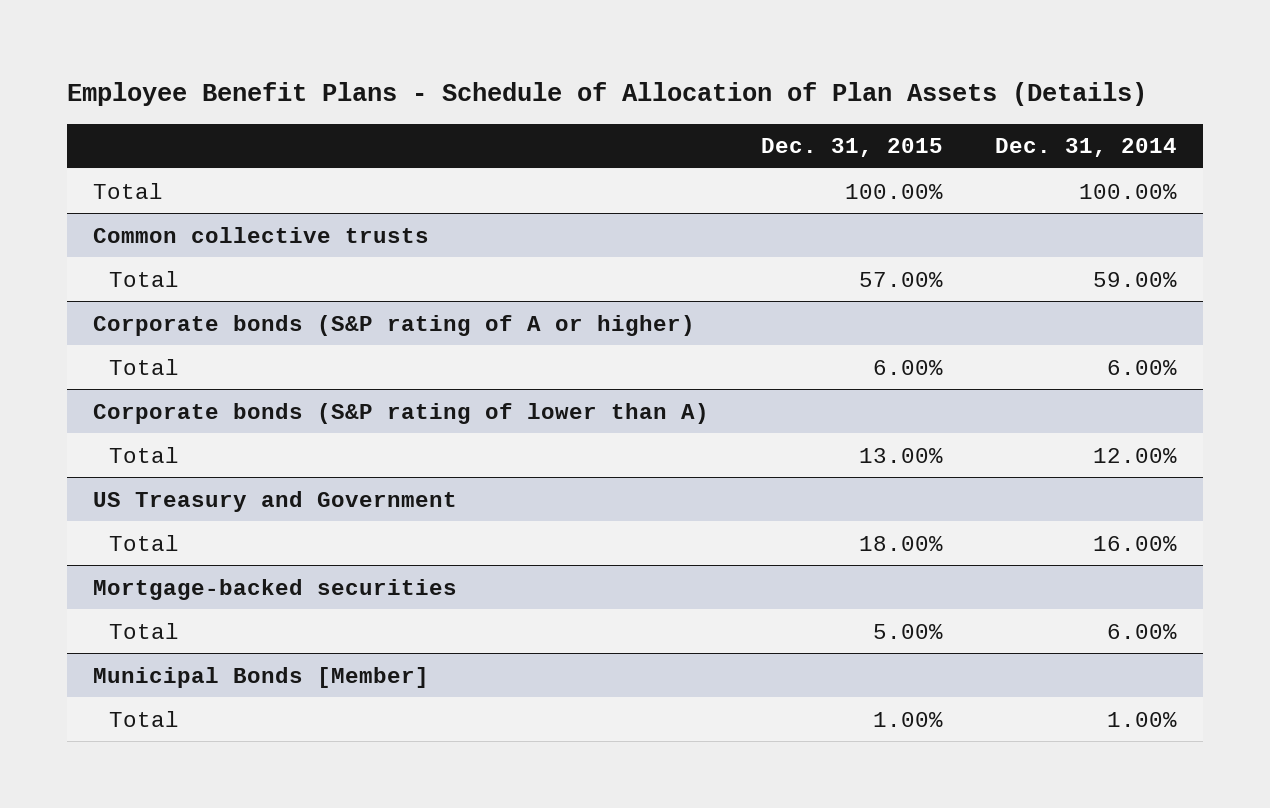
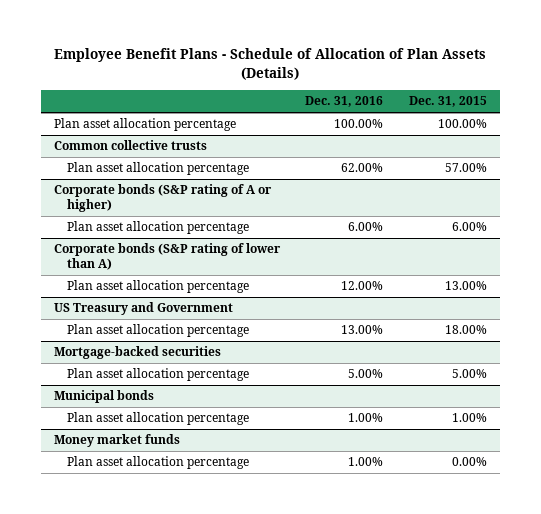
[994,138,1177,158] Dec. 31, 2014 -> none
none -> [305,96,384,108] Dec. 31, 2016
[92,182,163,199] Total -> [53,118,236,132] Plan asset allocation percentage
[108,270,179,287] Total -> [66,162,249,176] Plan asset allocation percentage
[108,358,179,375] Total -> [66,221,249,235] Plan asset allocation percentage
[108,446,179,463] Total -> [66,280,249,294] Plan asset allocation percentage
[108,534,179,551] Total -> [66,324,249,338] Plan asset allocation percentage
[108,622,179,639] Total -> [66,368,249,382] Plan asset allocation percentage
[92,666,429,688] Municipal Bonds [Member] -> [53,390,154,404] Municipal bonds
[108,710,179,727] Total -> [66,412,249,426] Plan asset allocation percentage
none -> [53,434,180,448] Money market funds
none -> [66,456,249,470] Plan asset allocation percentage

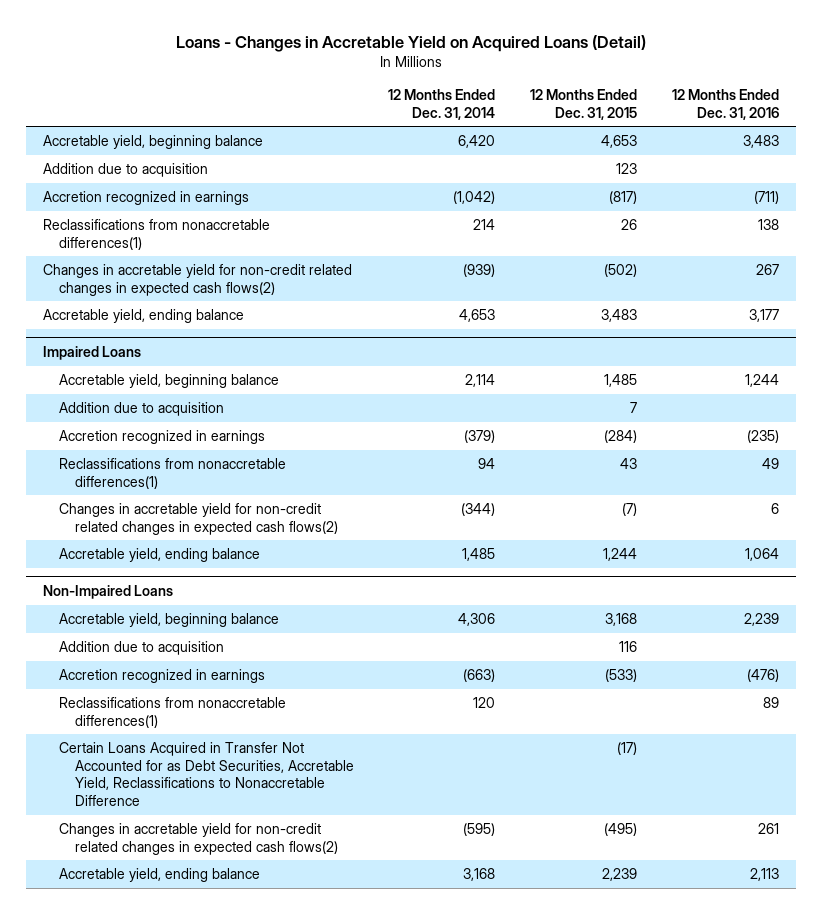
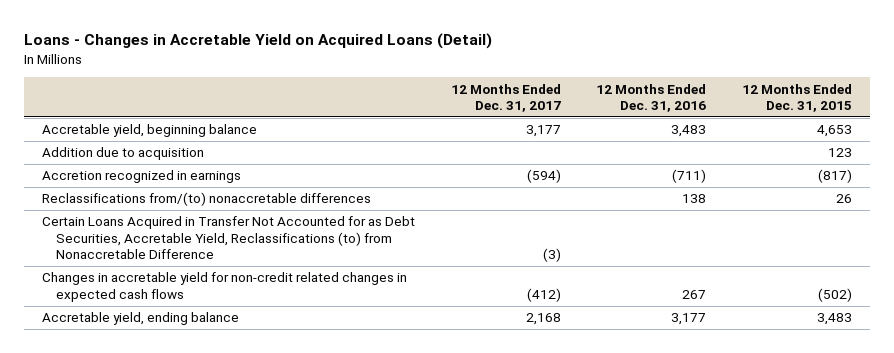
[388,89,496,120] 12 Months Ended Dec. 31, 2014 -> none
none -> [450,83,561,113] 12 Months Ended Dec. 31, 2017
[43,218,271,250] Reclassifications from nonaccretable differences(1) -> [41,192,371,207] Reclassifications from/(to) nonaccretable differences
none -> [41,216,415,260] Certain Loans Acquired in Transfer Not Accounted for as Debt Securities, Accretable Yield, Reclassifications (to) from Nonaccretable Difference
[43,263,353,296] Changes in accretable yield for non-credit related changes in expected cash flows(2) -> [41,272,407,302] Changes in accretable yield for non-credit related changes in expected cash flows
[43,345,142,360] Impaired Loans -> none
[58,373,279,388] Accretable yield, beginning balance -> none
[58,401,224,416] Addition due to acquisition -> none
[58,429,265,444] Accretion recognized in earnings -> none
[58,457,286,489] Reclassifications from nonaccretable differences(1) -> none
[58,502,338,535] Changes in accretable yield for non-credit related changes in expected cash flows(2) -> none
[58,547,260,562] Accretable yield, ending balance -> none
[43,584,174,599] Non-Impaired Loans -> none
[58,612,279,627] Accretable yield, beginning balance -> none
[58,640,224,655] Addition due to acquisition -> none
[58,668,265,683] Accretion recognized in earnings -> none
[58,696,286,728] Reclassifications from nonaccretable differences(1) -> none
[58,741,354,807] Certain Loans Acquired in Transfer Not Accounted for as Debt Securities, Accretable Yield, Reclassifications to Nonaccretable Difference -> none
[58,822,338,855] Changes in accretable yield for non-credit related changes in expected cash flows(2) -> none
[58,867,260,882] Accretable yield, ending balance -> none

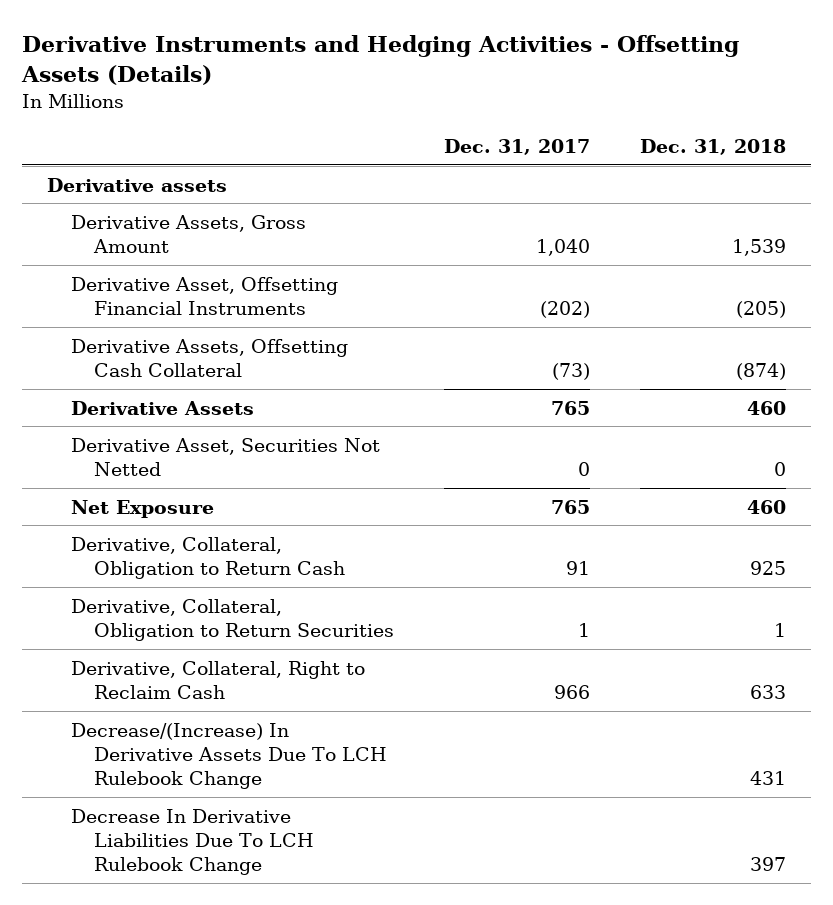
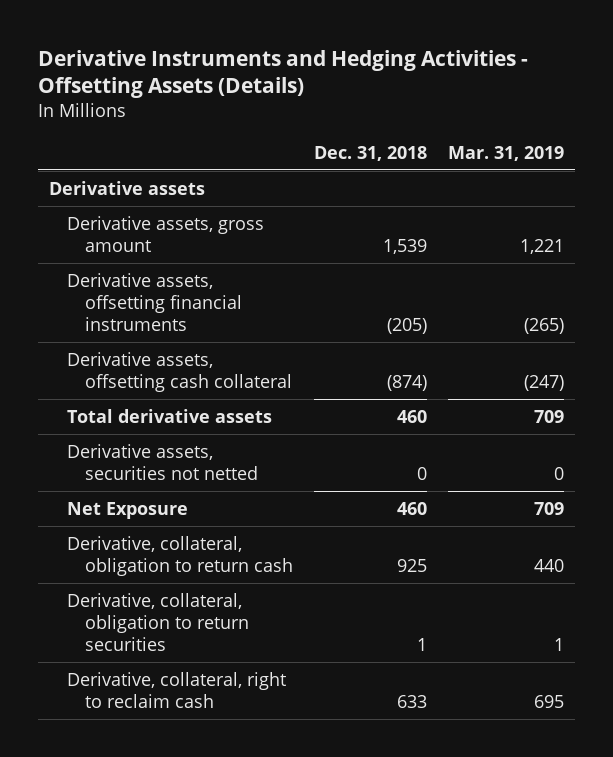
[443,138,590,155] Dec. 31, 2017 -> none
none -> [448,145,565,161] Mar. 31, 2019
[70,214,306,253] Derivative Assets, Gross Amount -> [66,215,264,252] Derivative assets, gross amount
[70,276,338,315] Derivative Asset, Offsetting Financial Instruments -> [66,272,242,332] Derivative assets, offsetting financial instruments
[70,338,348,377] Derivative Assets, Offsetting Cash Collateral -> [66,351,292,392] Derivative assets, offsetting cash collateral
[70,400,254,415] Derivative Assets -> [66,408,272,423] Total derivative assets
[70,437,380,476] Derivative Asset, Securities Not Netted -> [66,443,258,480] Derivative assets, securities not netted
[70,722,388,790] Decrease/(Increase) In Derivative Assets Due To LCH Rulebook Change -> none
[70,808,315,876] Decrease In Derivative Liabilities Due To LCH Rulebook Change -> none
[70,536,346,579] Derivative, Collateral, Obligation to Return Cash -> [66,535,293,576] Derivative, collateral, obligation to return cash
[70,598,395,641] Derivative, Collateral, Obligation to Return Securities -> [66,592,249,652] Derivative, collateral, obligation to return securities
[70,660,365,699] Derivative, Collateral, Right to Reclaim Cash -> [66,671,286,708] Derivative, collateral, right to reclaim cash

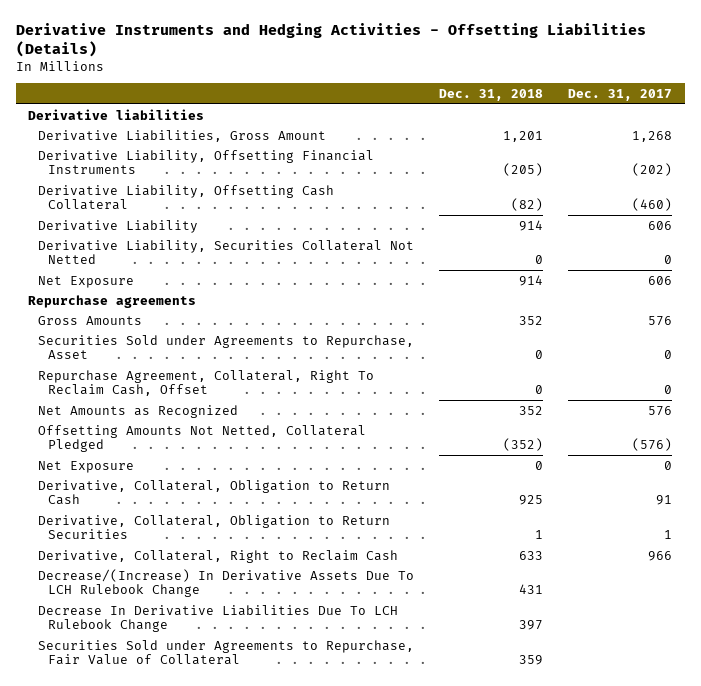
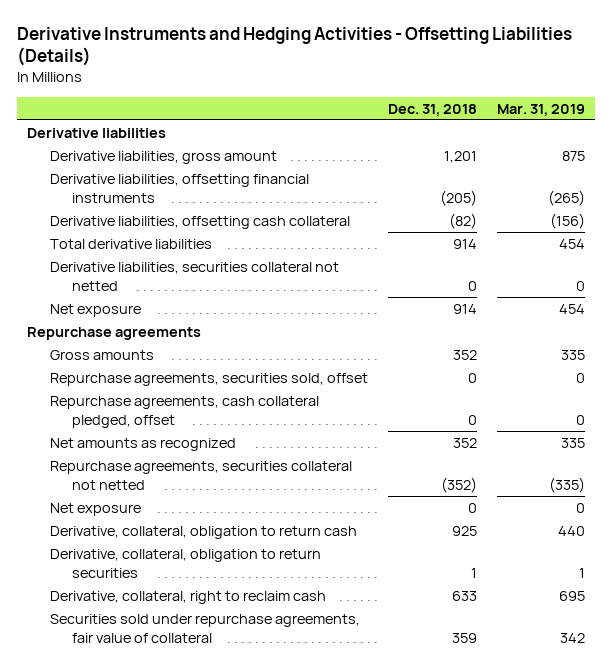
[568,89,673,102] Dec. 31, 2017 -> none
none -> [496,103,585,116] Mar. 31, 2019
[38,129,327,142] Derivative Liabilities, Gross Amount -> [49,150,277,164] Derivative liabilities, gross amount
[38,149,375,174] Derivative Liability, Offsetting Financial Instruments -> [49,173,309,203] Derivative liabilities, offsetting financial instruments
[38,184,335,210] Derivative Liability, Offsetting Cash Collateral -> [49,215,350,229] Derivative liabilities, offsetting cash collateral
[38,219,199,233] Derivative Liability -> [49,238,212,249] Total derivative liabilities
[38,239,415,264] Derivative Liability, Securities Collateral Not Netted -> [49,261,339,291] Derivative liabilities, securities collateral not netted
[38,275,135,288] Net Exposure -> [49,303,141,317] Net exposure
[38,568,415,597] Decrease/(Increase) In Derivative Assets Due To LCH Rulebook Change -> none
[38,604,399,632] Decrease In Derivative Liabilities Due To LCH Rulebook Change -> none
[38,315,143,325] Gross Amounts -> [49,349,154,360] Gross amounts
[38,334,415,359] Securities Sold under Agreements to Repurchase, Asset -> [49,372,368,386] Repurchase agreements, securities sold, offset
[38,369,375,396] Repurchase Agreement, Collateral, Right To Reclaim Cash, Offset -> [49,395,319,428] Repurchase agreements, cash collateral pledged, offset
[38,404,239,418] Net Amounts as Recognized -> [49,437,236,451] Net amounts as recognized
[38,424,367,452] Offsetting Amounts Not Netted, Collateral Pledged -> [49,460,352,490] Repurchase agreements, securities collateral not netted
[38,460,135,473] Net Exposure -> [49,502,141,516] Net exposure
[38,479,391,505] Derivative, Collateral, Obligation to Return Cash -> [49,525,357,539] Derivative, collateral, obligation to return cash
[38,514,391,539] Derivative, Collateral, Obligation to Return Securities -> [49,548,321,578] Derivative, collateral, obligation to return securities
[38,549,399,563] Derivative, Collateral, Right to Reclaim Cash -> [49,590,326,604] Derivative, collateral, right to reclaim cash
[38,639,415,665] Securities Sold under Agreements to Repurchase, Fair Value of Collateral -> [49,613,360,643] Securities sold under repurchase agreements, fair value of collateral

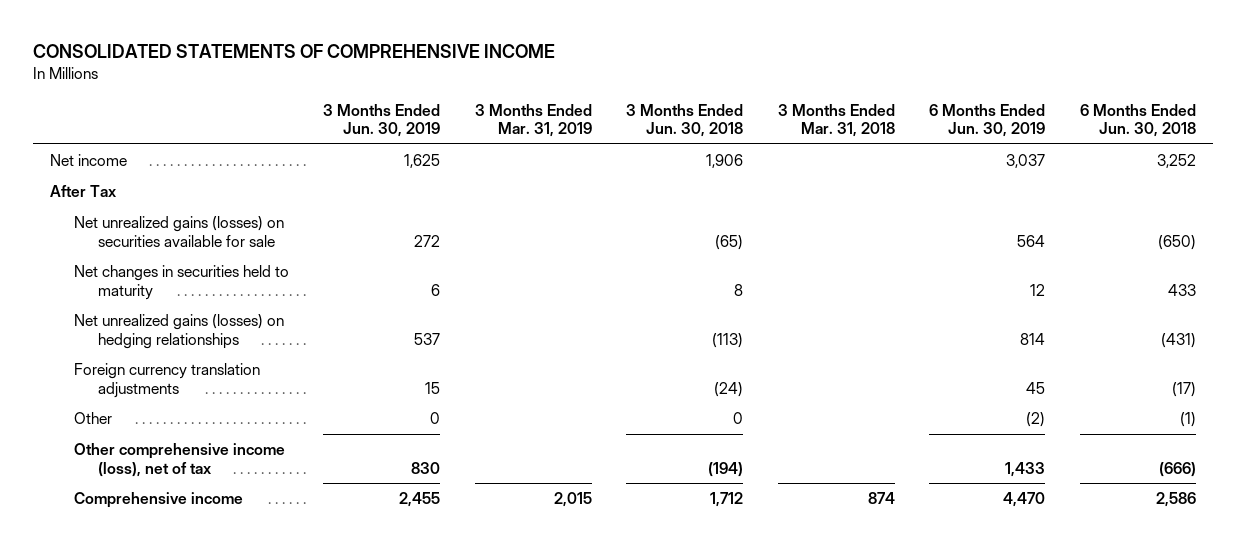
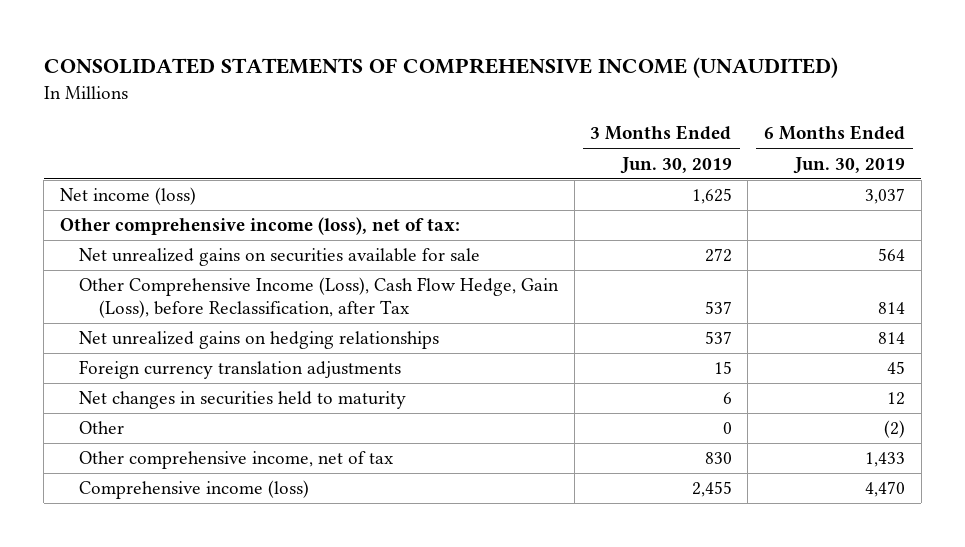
[33,43,556,58] CONSOLIDATED STATEMENTS OF COMPREHENSIVE INCOME -> [43,57,838,79] CONSOLIDATED STATEMENTS OF COMPREHENSIVE INCOME (UNAUDITED)
[474,103,592,137] 3 Months Ended Mar. 31, 2019 -> none
[626,103,744,137] 3 Months Ended Jun. 30, 2018 -> none
[777,103,895,137] 3 Months Ended Mar. 31, 2018 -> none
[1079,103,1196,137] 6 Months Ended Jun. 30, 2018 -> none
[50,154,128,167] Net income -> [60,187,197,206] Net income (loss)
[50,185,118,198] After Tax -> [60,217,461,236] Other comprehensive income (loss), net of tax:
[74,216,285,247] Net unrealized gains (losses) on securities available for sale -> [79,248,481,267] Net unrealized gains on securities available for sale
none -> [79,277,560,318] Other Comprehensive Income (Loss), Cash Flow Hedge, Gain (Loss), before Reclassification, after Tax
[74,314,285,349] Net unrealized gains (losses) on hedging relationships -> [79,331,440,350] Net unrealized gains on hedging relationships
[74,265,290,300] Net changes in securities held to maturity -> [79,391,407,410] Net changes in securities held to maturity
[74,443,286,477] Other comprehensive income (loss), net of tax -> [79,451,395,470] Other comprehensive income, net of tax
[74,492,244,509] Comprehensive income -> [79,480,310,500] Comprehensive income (loss)

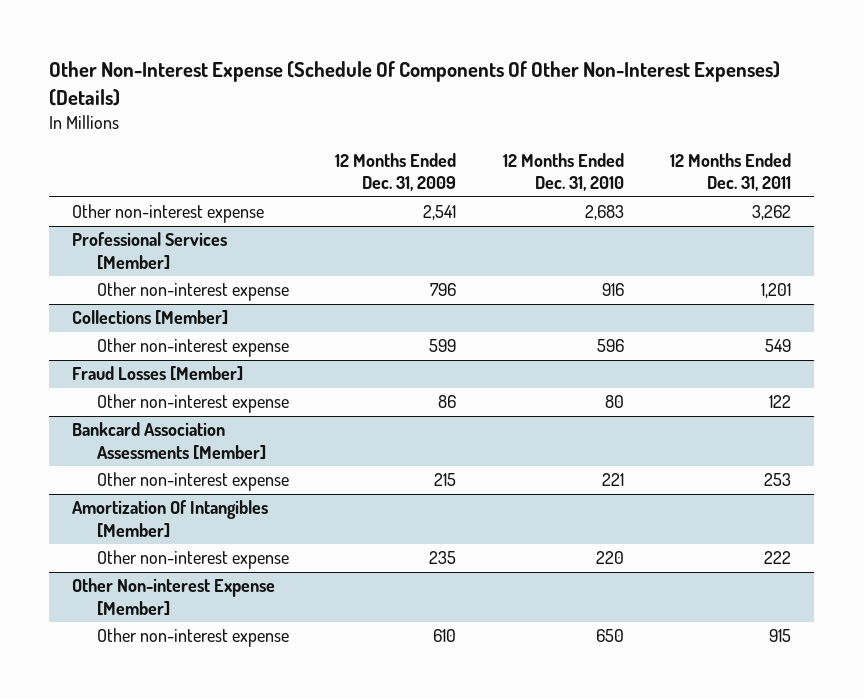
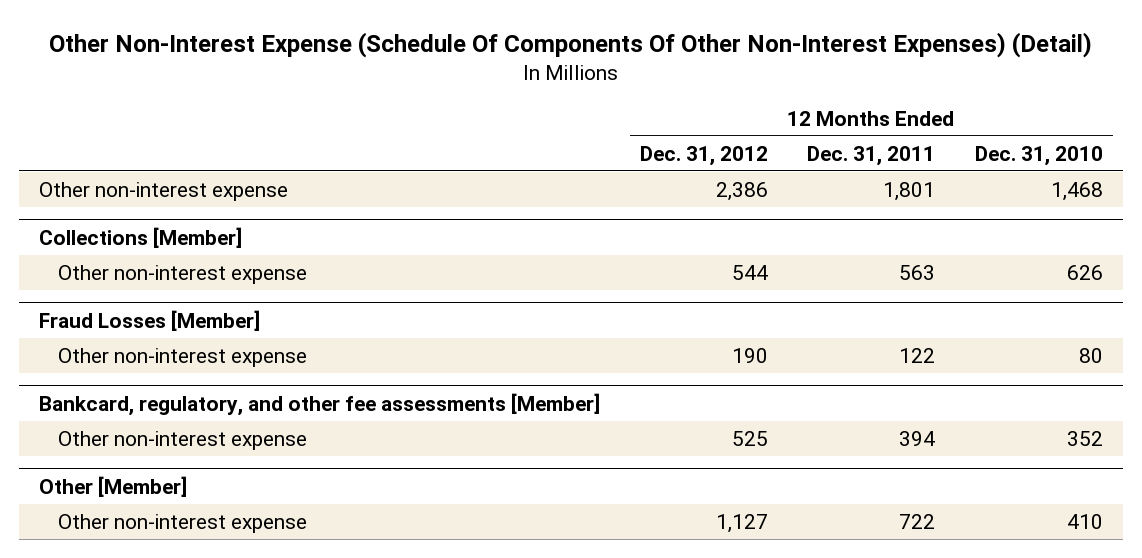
[49,60,781,106] Other Non-Interest Expense (Schedule Of Components Of Other Non-Interest Expenses) (Details) -> [48,31,1092,58] Other Non-Interest Expense (Schedule Of Components Of Other Non-Interest Expenses) (Detail)
[335,152,457,192] 12 Months Ended Dec. 31, 2009 -> none
none -> [639,145,768,166] Dec. 31, 2012
[72,232,228,270] Professional Services [Member] -> none
[97,282,290,302] Other non-interest expense -> none
[584,205,624,221] 2,683 -> [1050,181,1103,201] 1,468
[752,205,792,221] 3,262 -> [883,181,936,201] 1,801
[596,339,624,353] 596 -> [1066,264,1103,280] 626
[765,339,792,353] 549 -> [899,264,936,280] 563
[72,422,267,460] Bankcard Association Assessments [Member] -> none
[72,500,269,538] Amortization Of Intangibles [Member] -> none
[72,578,276,616] Other Non-interest Expense [Member] -> none
[97,628,290,648] Other non-interest expense -> none
none -> [39,392,601,416] Bankcard, regulatory, and other fee assessments [Member]
[601,473,624,487] 221 -> [1066,430,1103,446] 352
[764,473,792,487] 253 -> [899,430,936,446] 394
none -> [39,475,188,497] Other [Member]
[595,551,624,565] 220 -> [1066,513,1103,529] 410
[764,551,792,565] 222 -> [899,513,936,529] 722

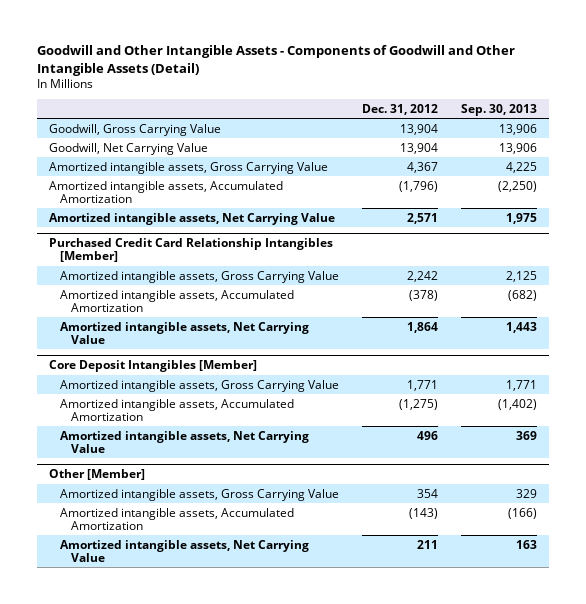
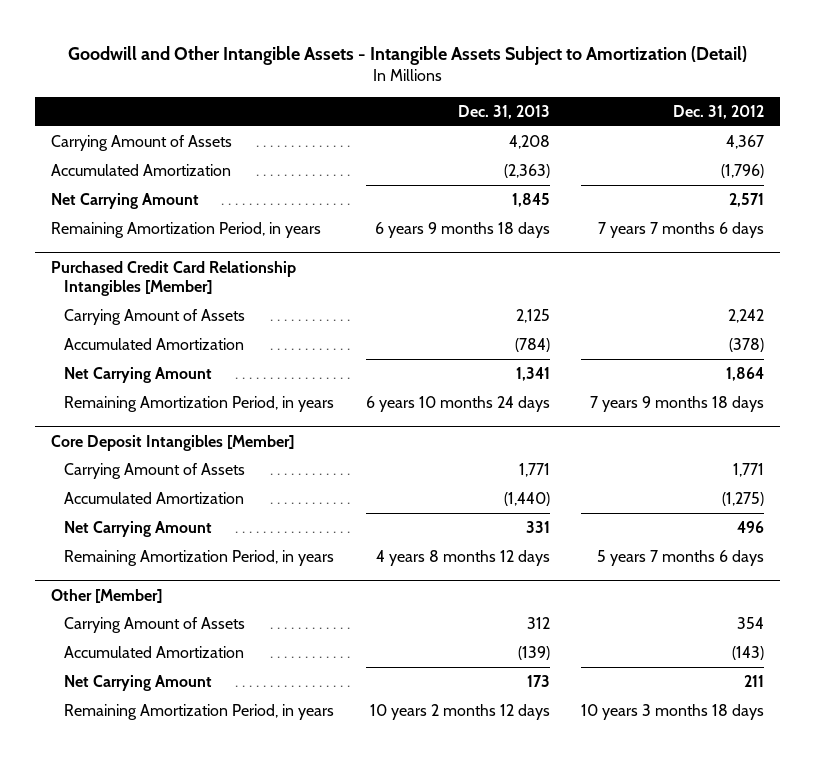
[37,44,516,76] Goodwill and Other Intangible Assets - Components of Goodwill and Other Intangible Assets (Detail) -> [67,45,747,65] Goodwill and Other Intangible Assets - Intangible Assets Subject to Amortization (Detail)
[461,103,538,116] Sep. 30, 2013 -> none
none -> [457,104,550,119] Dec. 31, 2013
[48,123,221,136] Goodwill, Gross Carrying Value -> none
[48,142,208,155] Goodwill, Net Carrying Value -> none
[48,161,328,174] Amortized intangible assets, Gross Carrying Value -> [50,134,232,151] Carrying Amount of Assets
[48,180,283,203] Amortized intangible assets, Accumulated Amortization -> [50,163,231,176] Accumulated Amortization
[48,212,335,225] Amortized intangible assets, Net Carrying Value -> [50,192,199,209] Net Carrying Amount
none -> [50,221,321,238] Remaining Amortization Period, in years
[60,270,340,283] Amortized intangible assets, Gross Carrying Value -> [64,308,246,325] Carrying Amount of Assets
[60,289,295,312] Amortized intangible assets, Accumulated Amortization -> [64,337,245,350] Accumulated Amortization
[60,321,310,344] Amortized intangible assets, Net Carrying Value -> [64,366,213,383] Net Carrying Amount
none -> [64,395,335,412] Remaining Amortization Period, in years
[60,379,340,392] Amortized intangible assets, Gross Carrying Value -> [64,462,246,479] Carrying Amount of Assets
[60,398,295,421] Amortized intangible assets, Accumulated Amortization -> [64,491,245,504] Accumulated Amortization
[60,430,310,453] Amortized intangible assets, Net Carrying Value -> [64,520,213,537] Net Carrying Amount
none -> [64,549,335,566] Remaining Amortization Period, in years
[60,488,340,501] Amortized intangible assets, Gross Carrying Value -> [64,616,246,633] Carrying Amount of Assets
[60,507,295,530] Amortized intangible assets, Accumulated Amortization -> [64,645,245,658] Accumulated Amortization
[60,539,310,562] Amortized intangible assets, Net Carrying Value -> [64,674,213,691] Net Carrying Amount
none -> [64,703,335,720] Remaining Amortization Period, in years

